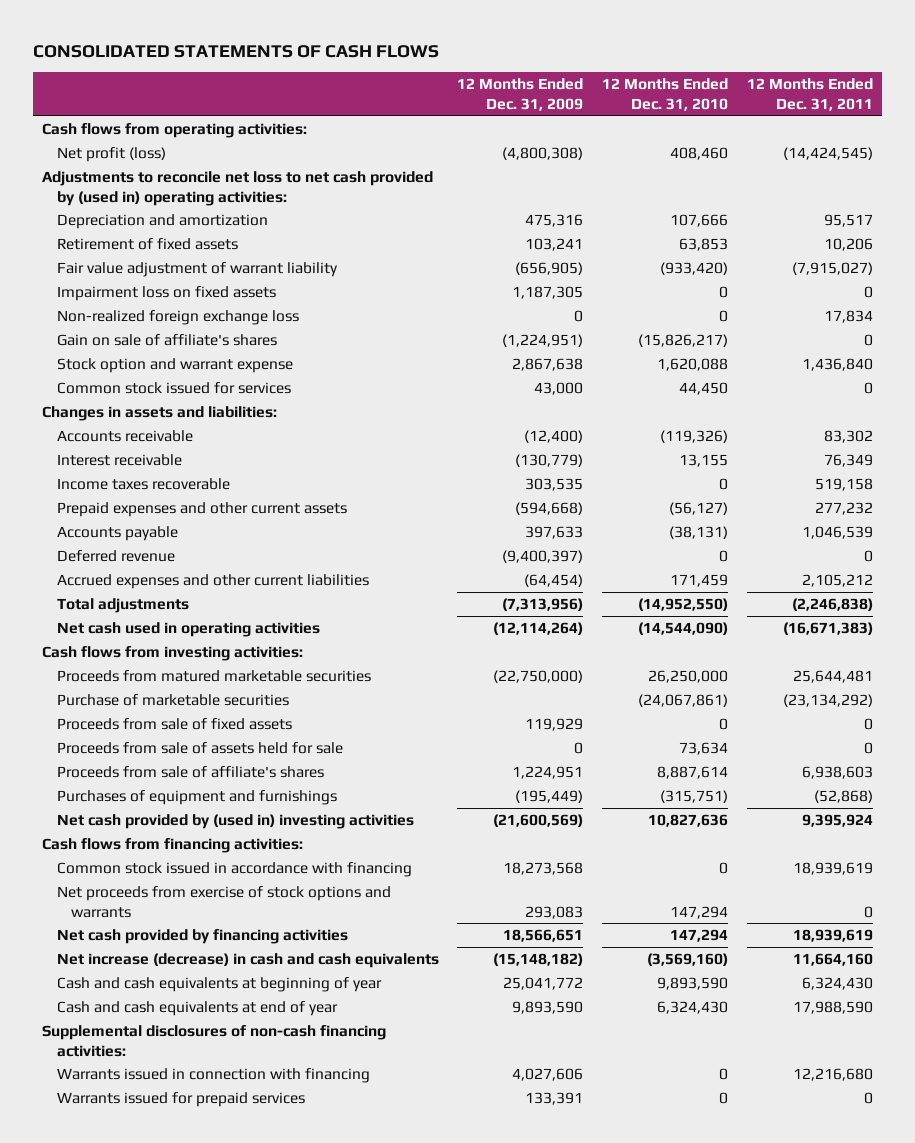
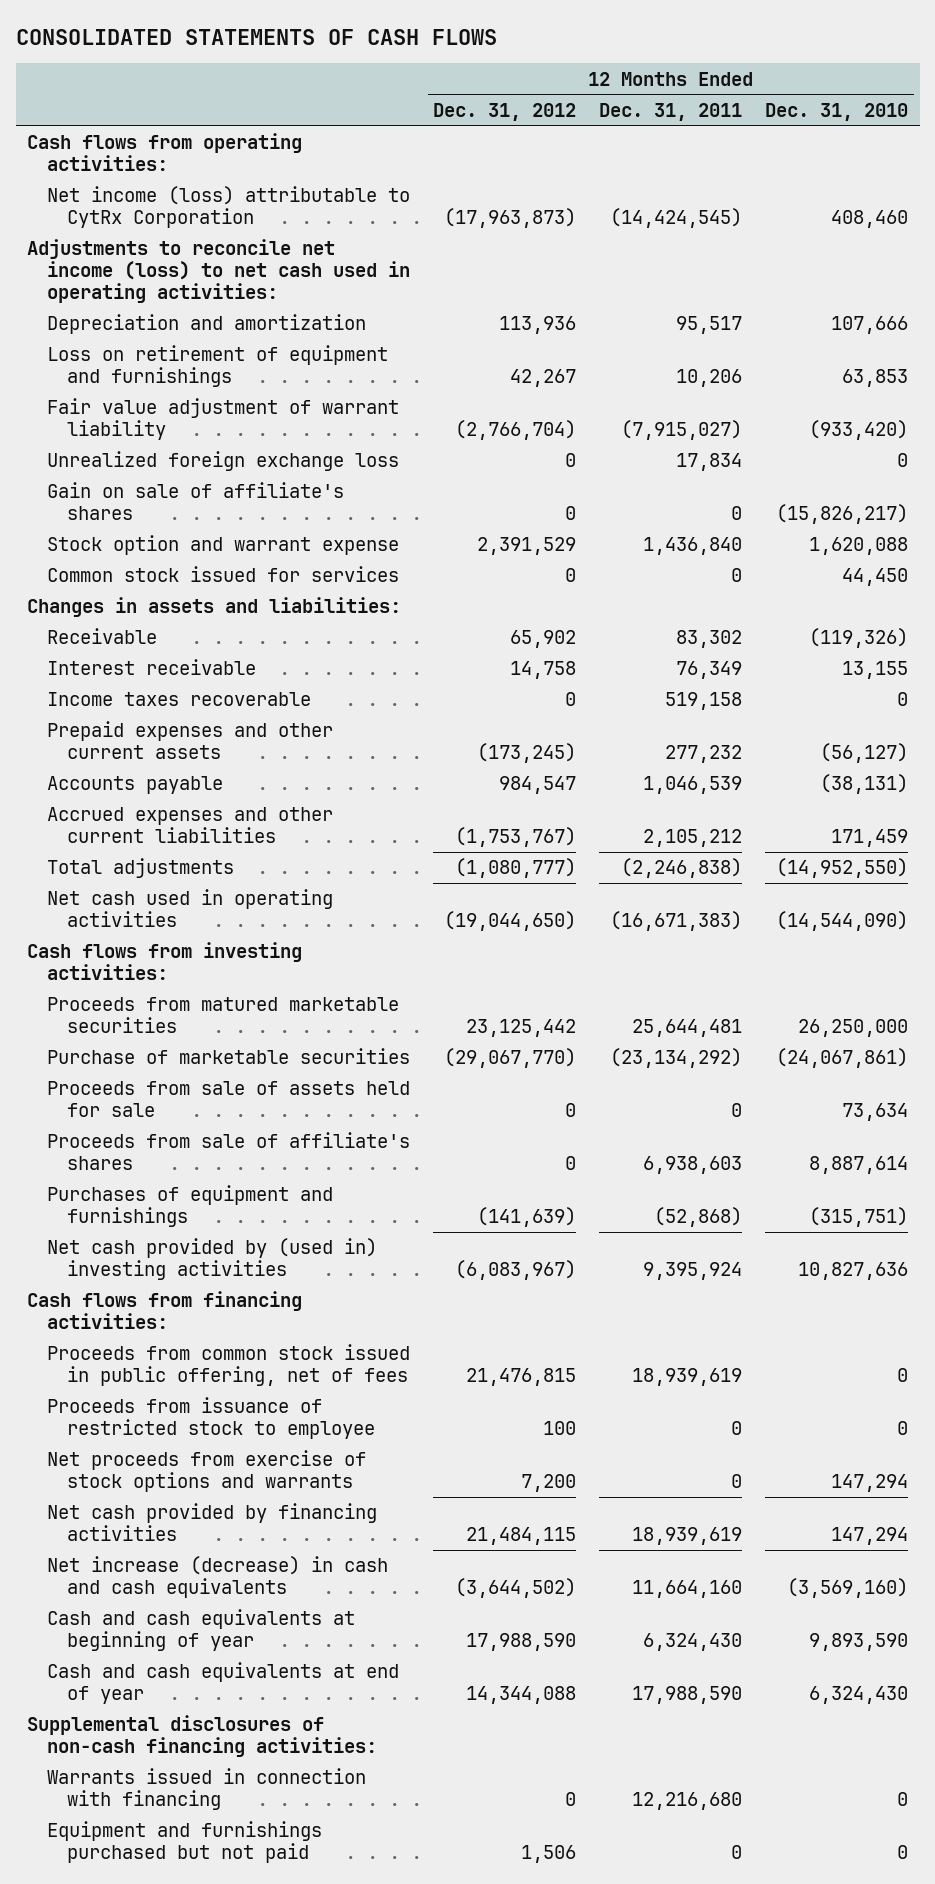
[457,78,584,112] 12 Months Ended Dec. 31, 2009 -> none
none -> [433,103,577,122] Dec. 31, 2012
[56,146,166,162] Net profit (loss) -> [47,186,411,229] Net income (loss) attributable to CytRx Corporation
[41,170,433,206] Adjustments to reconcile net loss to net cash provided by (used in) operating activities: -> [27,239,411,303] Adjustments to reconcile net income (loss) to net cash used in operating activities:
[56,237,238,250] Retirement of fixed assets -> [47,345,389,388] Loss on retirement of equipment and furnishings
[56,285,276,301] Impairment loss on fixed assets -> none
[56,309,299,325] Non-realized foreign exchange loss -> [47,451,400,472] Unrealized foreign exchange loss
[56,429,193,442] Accounts receivable -> [47,628,158,645] Receivable
[56,549,175,562] Deferred revenue -> none
[56,717,292,730] Proceeds from sale of fixed assets -> none
[56,861,412,877] Common stock issued in accordance with financing -> [47,1344,411,1387] Proceeds from common stock issued in public offering, net of fees
none -> [47,1397,376,1440] Proceeds from issuance of restricted stock to employee
[56,1091,305,1107] Warrants issued for prepaid services -> none
none -> [47,1821,323,1864] Equipment and furnishings purchased but not paid

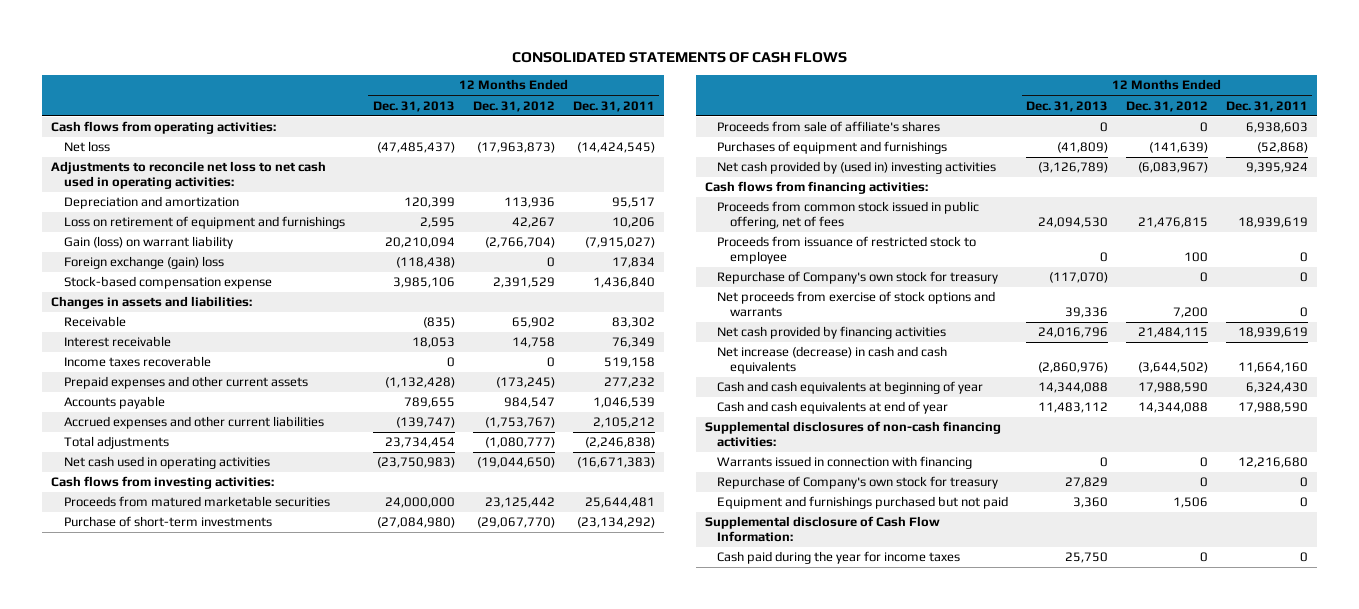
[765,103,909,122] Dec. 31, 2010 -> none
none -> [372,100,455,112] Dec. 31, 2013
[47,186,411,229] Net income (loss) attributable to CytRx Corporation -> [63,141,110,153] Net loss
[27,239,411,303] Adjustments to reconcile net income (loss) to net cash used in operating activities: -> [51,161,327,190] Adjustments to reconcile net loss to net cash used in operating activities:
[47,482,345,521] Gain on sale of affiliate's shares -> none
[47,566,400,583] Common stock issued for services -> none
[47,398,400,441] Fair value adjustment of warrant liability -> [63,236,233,250] Gain (loss) on warrant liability
[47,451,400,472] Unrealized foreign exchange loss -> [63,256,224,270] Foreign exchange (gain) loss
[47,535,400,556] Stock option and warrant expense -> [63,276,272,290] Stock-based compensation expense
[47,1081,411,1118] Proceeds from sale of assets held for sale -> none
[47,1048,411,1065] Purchase of marketable securities -> [63,516,272,528] Purchase of short-term investments
none -> [717,271,999,285] Repurchase of Company's own stock for treasury
none -> [717,476,999,490] Repurchase of Company's own stock for treasury
none -> [704,516,940,543] Supplemental disclosure of Cash Flow Information:
none -> [717,551,961,565] Cash paid during the year for income taxes

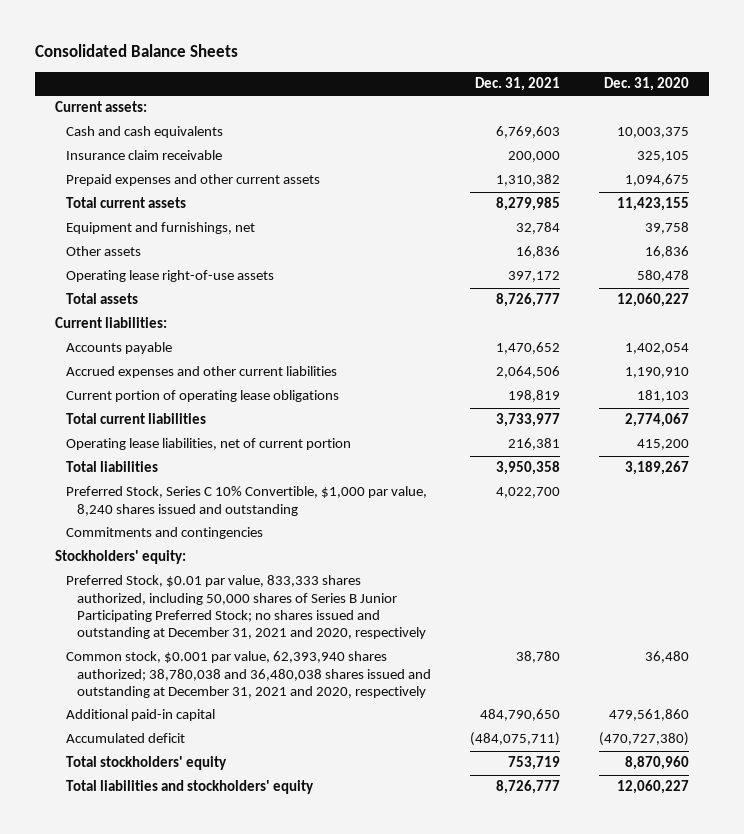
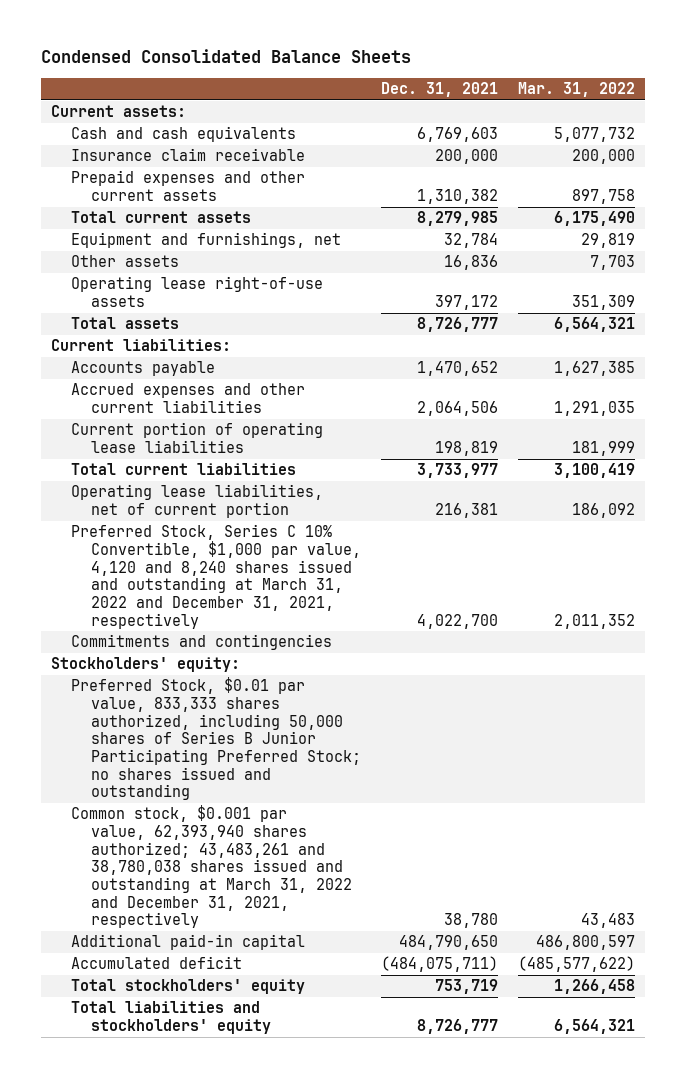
[35,44,239,58] Consolidated Balance Sheets -> [40,49,411,64] Condensed Consolidated Balance Sheets
[604,77,690,92] Dec. 31, 2020 -> none
none -> [517,81,635,97] Mar. 31, 2022
[65,390,339,403] Current portion of operating lease obligations -> [70,422,323,454] Current portion of operating lease liabilities
[65,461,158,473] Total liabilities -> none
[65,486,427,516] Preferred Stock, Series C 10% Convertible, $1,000 par value, 8,240 shares issued and outstanding -> [70,524,361,629] Preferred Stock, Series C 10% Convertible, $1,000 par value, 4,120 and 8,240 shares issued and outstanding at March 31, 2022 and December 31, 2021, respectively
[65,575,427,640] Preferred Stock, $0.01 par value, 833,333 shares authorized, including 50,000 shares of Series B Junior Participating Preferred Stock; no shares issued and outstanding at December 31, 2021 and 2020, respectively -> [70,677,361,801] Preferred Stock, $0.01 par value, 833,333 shares authorized, including 50,000 shares of Series B Junior Participating Preferred Stock; no shares issued and outstanding
[65,651,432,699] Common stock, $0.001 par value, 62,393,940 shares authorized; 38,780,038 and 36,480,038 shares issued and outstanding at December 31, 2021 and 2020, respectively -> [70,805,352,929] Common stock, $0.001 par value, 62,393,940 shares authorized; 43,483,261 and 38,780,038 shares issued and outstanding at March 31, 2022 and December 31, 2021, respectively

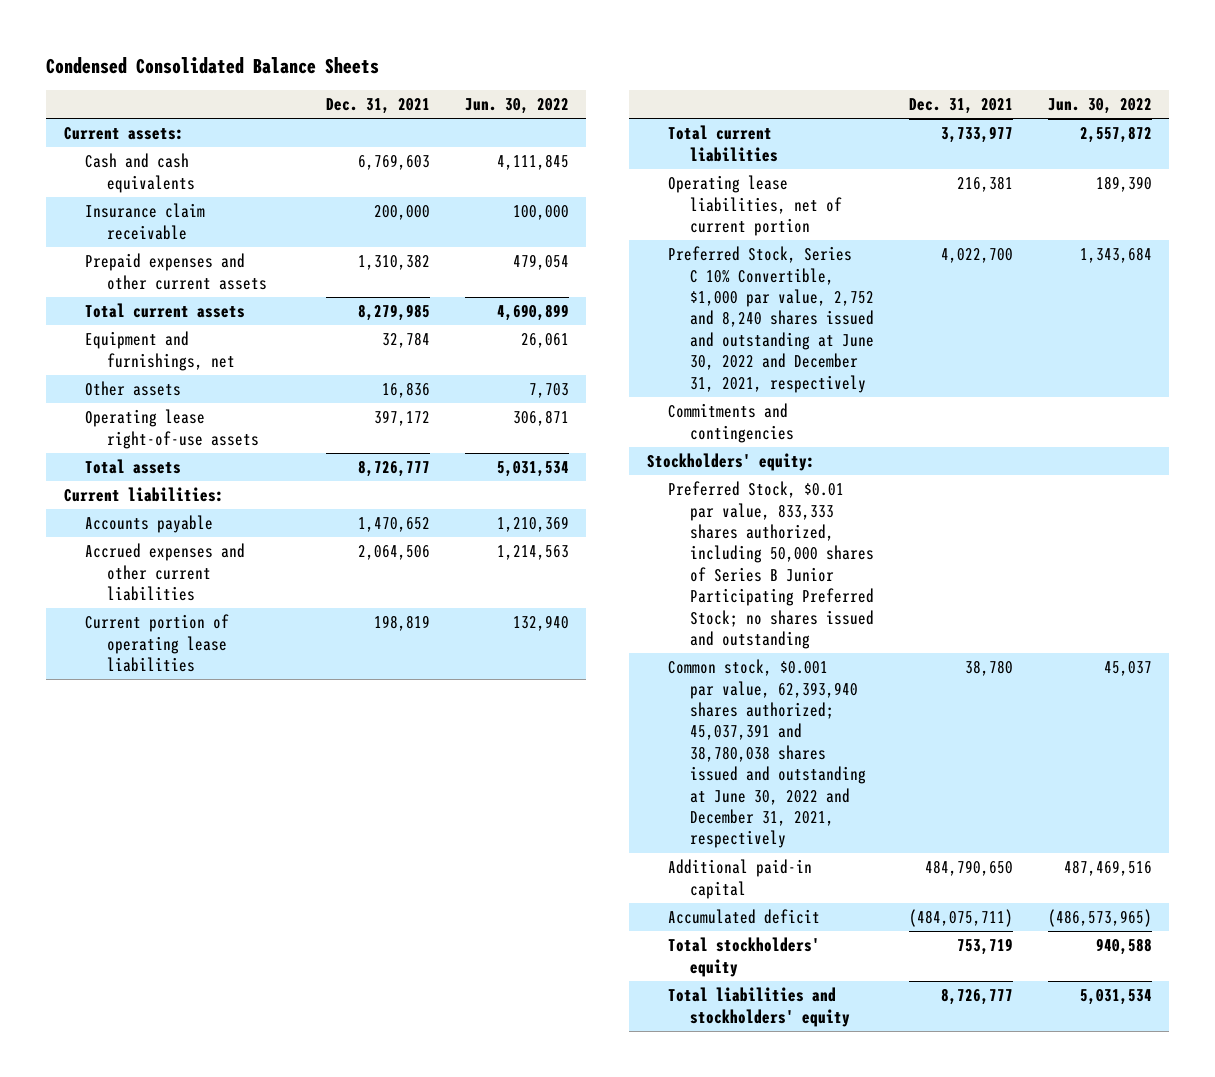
[517,81,635,97] Mar. 31, 2022 -> none
none -> [464,98,569,115] Jun. 30, 2022
[70,524,361,629] Preferred Stock, Series C 10% Convertible, $1,000 par value, 4,120 and 8,240 shares issued and outstanding at March 31, 2022 and December 31, 2021, respectively -> [668,246,875,393] Preferred Stock, Series C 10% Convertible, $1,000 par value, 2,752 and 8,240 shares issued and outstanding at June 30, 2022 and December 31, 2021, respectively
[70,805,352,929] Common stock, $0.001 par value, 62,393,940 shares authorized; 43,483,261 and 38,780,038 shares issued and outstanding at March 31, 2022 and December 31, 2021, respectively -> [668,659,867,849] Common stock, $0.001 par value, 62,393,940 shares authorized; 45,037,391 and 38,780,038 shares issued and outstanding at June 30, 2022 and December 31, 2021, respectively

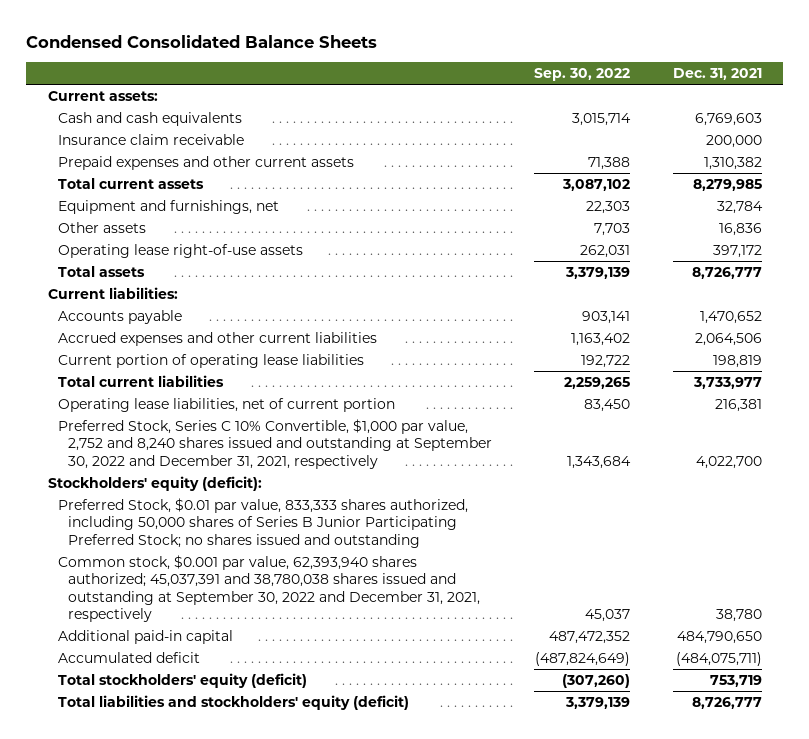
[464,98,569,115] Jun. 30, 2022 -> none
none -> [534,68,631,82] Sep. 30, 2022
[668,403,795,443] Commitments and contingencies -> none
[668,246,875,393] Preferred Stock, Series C 10% Convertible, $1,000 par value, 2,752 and 8,240 shares issued and outstanding at June 30, 2022 and December 31, 2021, respectively -> [57,418,492,469] Preferred Stock, Series C 10% Convertible, $1,000 par value, 2,752 and 8,240 shares issued and outstanding at September 30, 2022 and December 31, 2021, respectively
[646,453,815,472] Stockholders' equity: -> [47,475,262,491] Stockholders' equity (deficit):
[668,659,867,849] Common stock, $0.001 par value, 62,393,940 shares authorized; 45,037,391 and 38,780,038 shares issued and outstanding at June 30, 2022 and December 31, 2021, respectively -> [57,554,480,623] Common stock, $0.001 par value, 62,393,940 shares authorized; 45,037,391 and 38,780,038 shares issued and outstanding at September 30, 2022 and December 31, 2021, respectively
[668,937,821,977] Total stockholders' equity -> [57,672,307,688] Total stockholders' equity (deficit)
[668,987,851,1027] Total liabilities and stockholders' equity -> [57,694,409,710] Total liabilities and stockholders' equity (deficit)

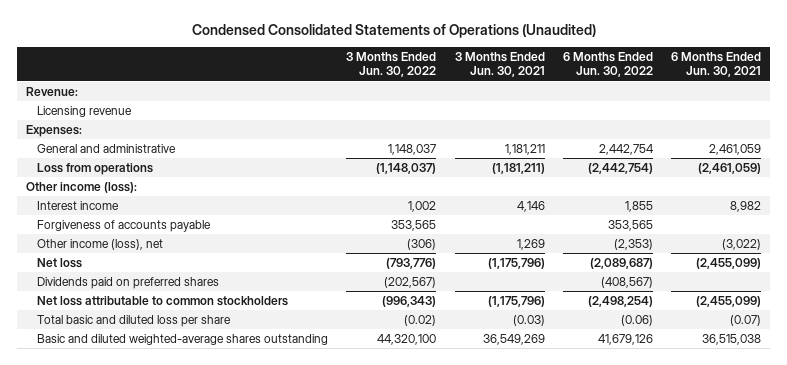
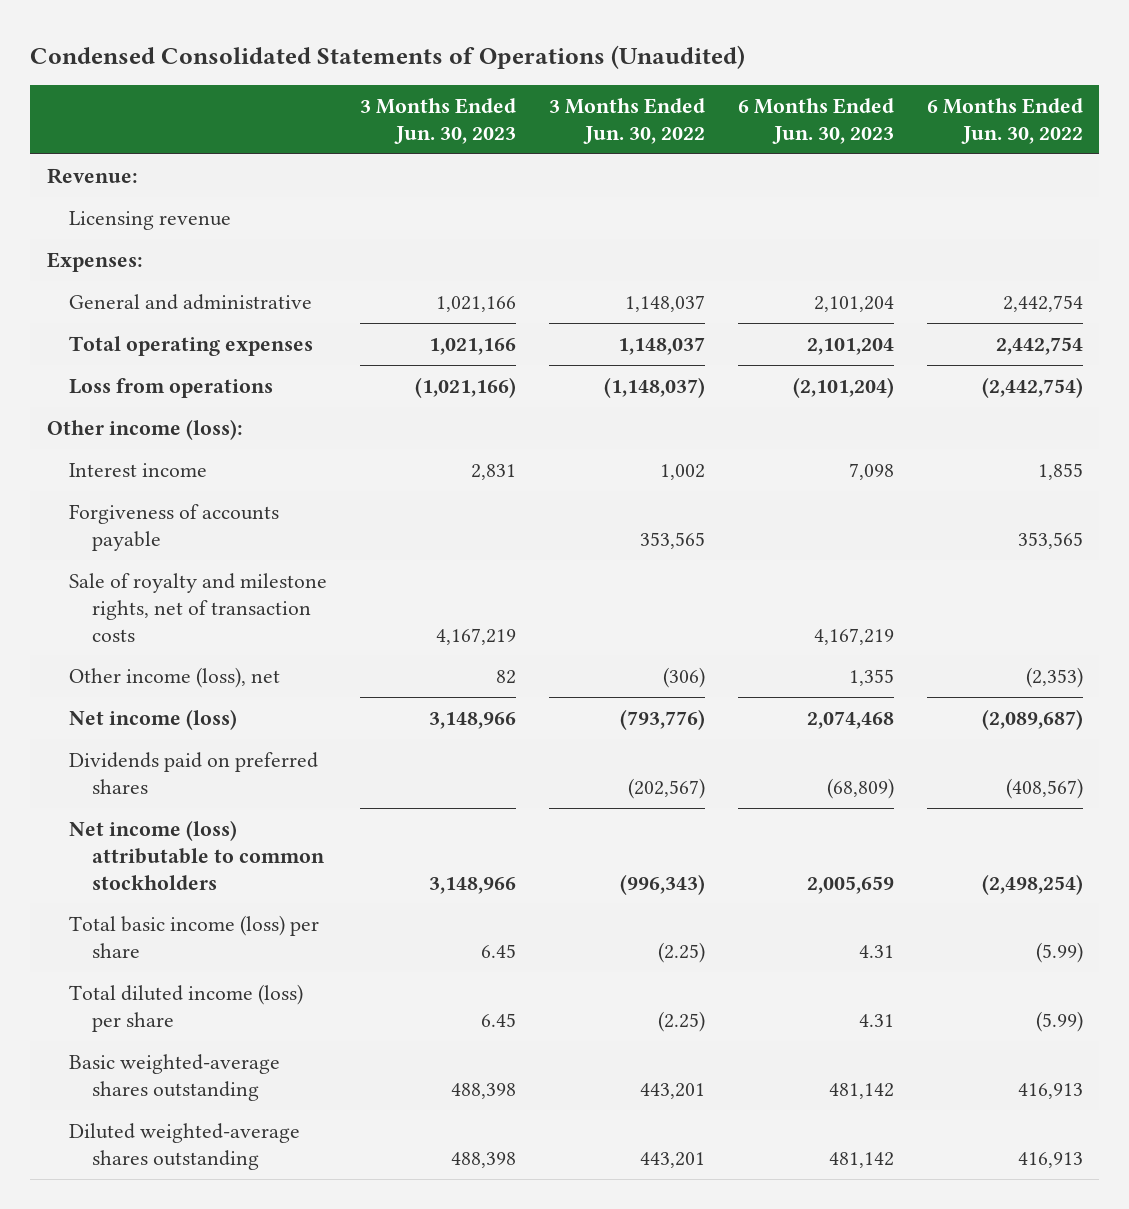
[454,52,545,78] 3 Months Ended Jun. 30, 2021 -> none
[671,52,762,78] 6 Months Ended Jun. 30, 2021 -> none
none -> [360,98,517,145] 3 Months Ended Jun. 30, 2023
none -> [738,98,895,145] 6 Months Ended Jun. 30, 2023
none -> [69,335,314,356] Total operating expenses
none -> [69,572,328,642] Sale of royalty and milestone rights, net of transaction costs
[37,258,83,269] Net loss -> [69,708,238,730] Net income (loss)
[37,296,289,307] Net loss attributable to common stockholders -> [69,819,326,890] Net income (loss) attributable to common stockholders
[37,315,232,328] Total basic and diluted loss per share -> [69,914,320,958] Total basic income (loss) per share
[404,315,437,327] (0.02) -> [658,941,706,963] (2.25)
[620,315,653,327] (0.06) -> [1035,941,1083,963] (5.99)
none -> [69,983,304,1032] Total diluted income (loss) per share
[37,334,329,346] Basic and diluted weighted-average shares outstanding -> [69,1053,281,1101] Basic weighted-average shares outstanding
[377,334,437,346] 44,320,100 -> [640,1082,706,1099] 443,201
[597,334,653,346] 41,679,126 -> [1017,1082,1083,1099] 416,913
none -> [69,1122,301,1170] Diluted weighted-average shares outstanding

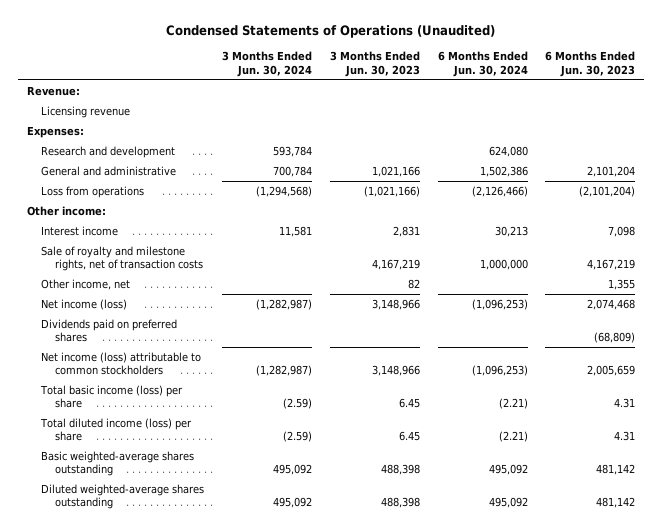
[30,44,746,69] Condensed Consolidated Statements of Operations (Unaudited) -> [166,25,496,39] Condensed Statements of Operations (Unaudited)
[549,98,706,145] 3 Months Ended Jun. 30, 2022 -> none
[926,98,1083,145] 6 Months Ended Jun. 30, 2022 -> none
none -> [221,51,312,77] 3 Months Ended Jun. 30, 2024
none -> [437,51,528,77] 6 Months Ended Jun. 30, 2024
none -> [40,146,175,159] Research and development
[69,335,314,356] Total operating expenses -> none
[46,418,243,440] Other income (loss): -> [26,206,106,217] Other income:
[69,503,280,551] Forgiveness of accounts payable -> none
[69,666,281,688] Other income (loss), net -> [40,279,130,291] Other income, net

